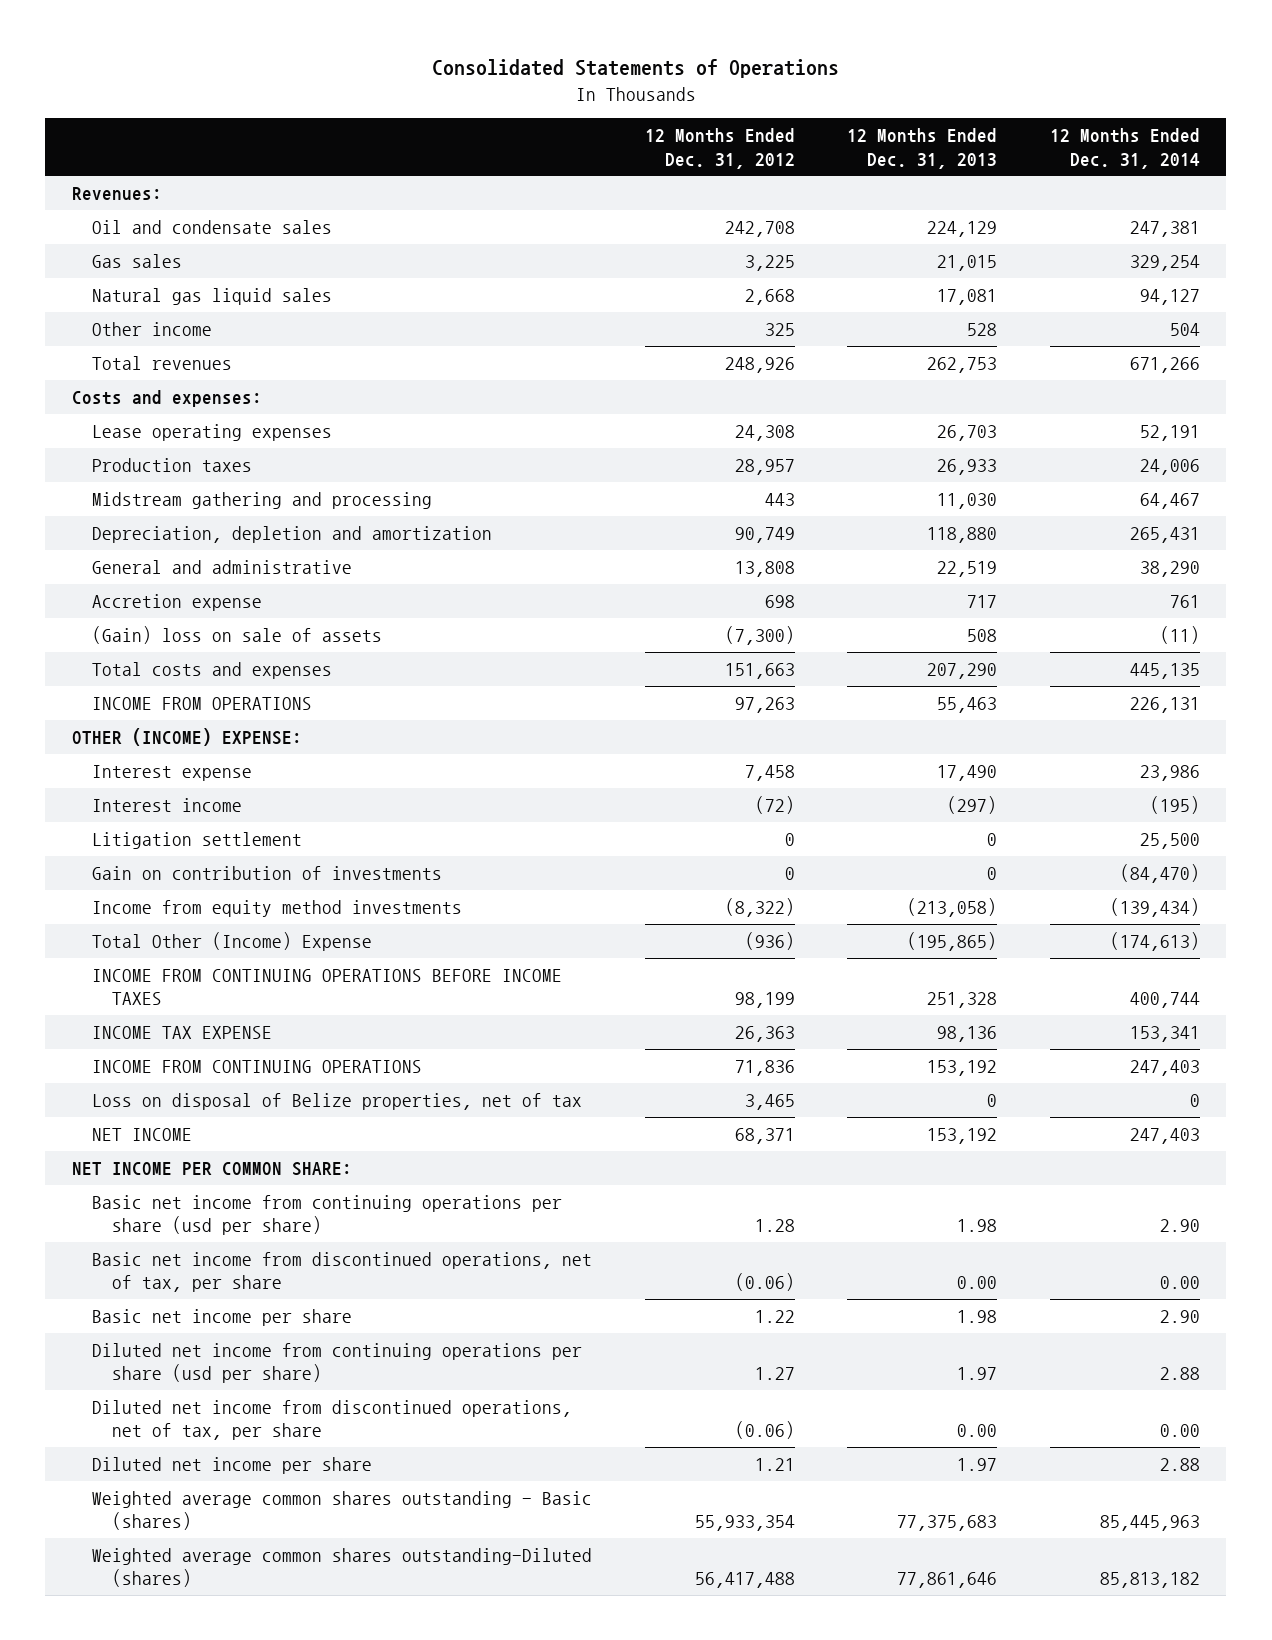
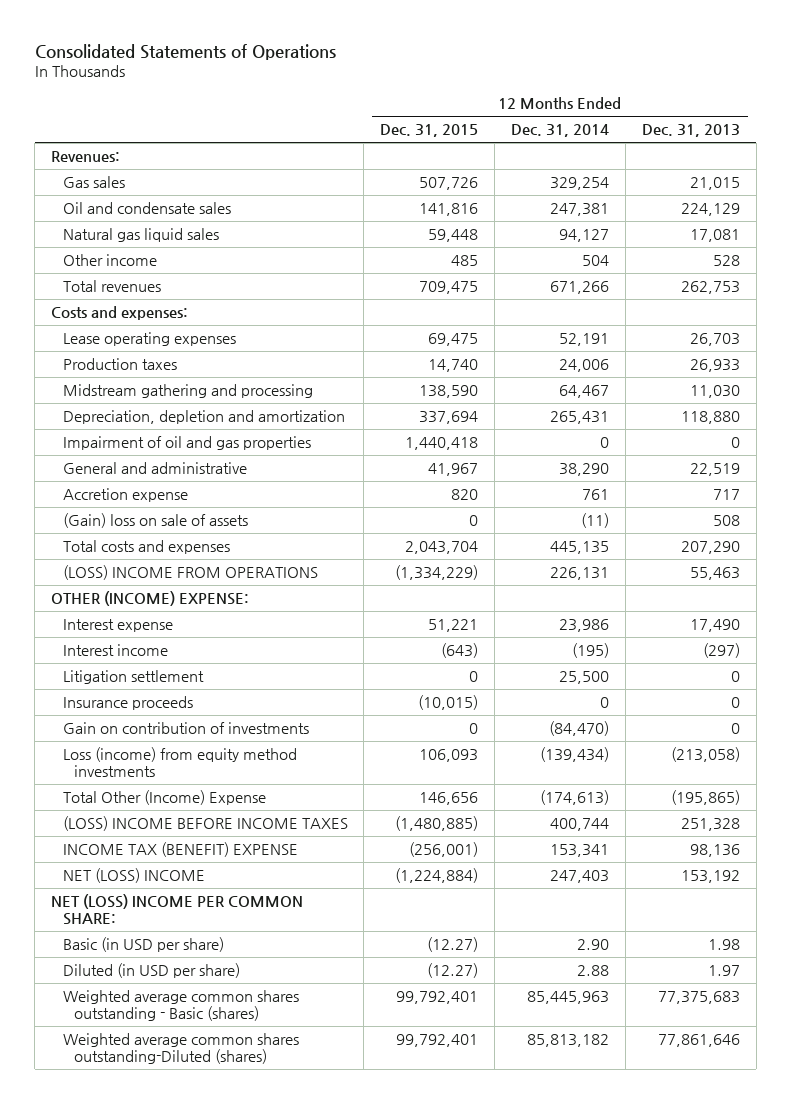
[644,127,795,169] 12 Months Ended Dec. 31, 2012 -> none
none -> [380,124,479,138] Dec. 31, 2015
[91,219,332,234] Oil and condensate sales -> [62,201,231,214] Oil and condensate sales
none -> [62,435,311,450] Impairment of oil and gas properties
[91,696,312,710] INCOME FROM OPERATIONS -> [62,564,318,580] (LOSS) INCOME FROM OPERATIONS
none -> [62,695,193,710] Insurance proceeds
[91,899,462,917] Income from equity method investments -> [62,746,297,778] Loss (income) from equity method investments
[91,1059,422,1073] INCOME FROM CONTINUING OPERATIONS -> none
[91,1092,582,1110] Loss on disposal of Belize properties, net of tax -> none
[91,1194,562,1236] Basic net income from continuing operations per share (usd per share) -> none
[91,1251,592,1293] Basic net income from discontinued operations, net of tax, per share -> none
[91,1342,582,1384] Diluted net income from continuing operations per share (usd per share) -> none
[91,1399,572,1441] Diluted net income from discontinued operations, net of tax, per share -> none
[91,968,562,1006] INCOME FROM CONTINUING OPERATIONS BEFORE INCOME TAXES -> [62,815,348,831] (LOSS) INCOME BEFORE INCOME TAXES
[91,1025,272,1039] INCOME TAX EXPENSE -> [62,841,298,857] INCOME TAX (BENEFIT) EXPENSE
[91,1127,192,1141] NET INCOME -> [62,867,205,883] NET (LOSS) INCOME
[71,1161,352,1176] NET INCOME PER COMMON SHARE: -> [51,893,304,926] NET (LOSS) INCOME PER COMMON SHARE:
[91,1308,352,1326] Basic net income per share -> [62,936,224,952] Basic (in USD per share)
[91,1456,372,1474] Diluted net income per share -> [62,962,240,978] Diluted (in USD per share)

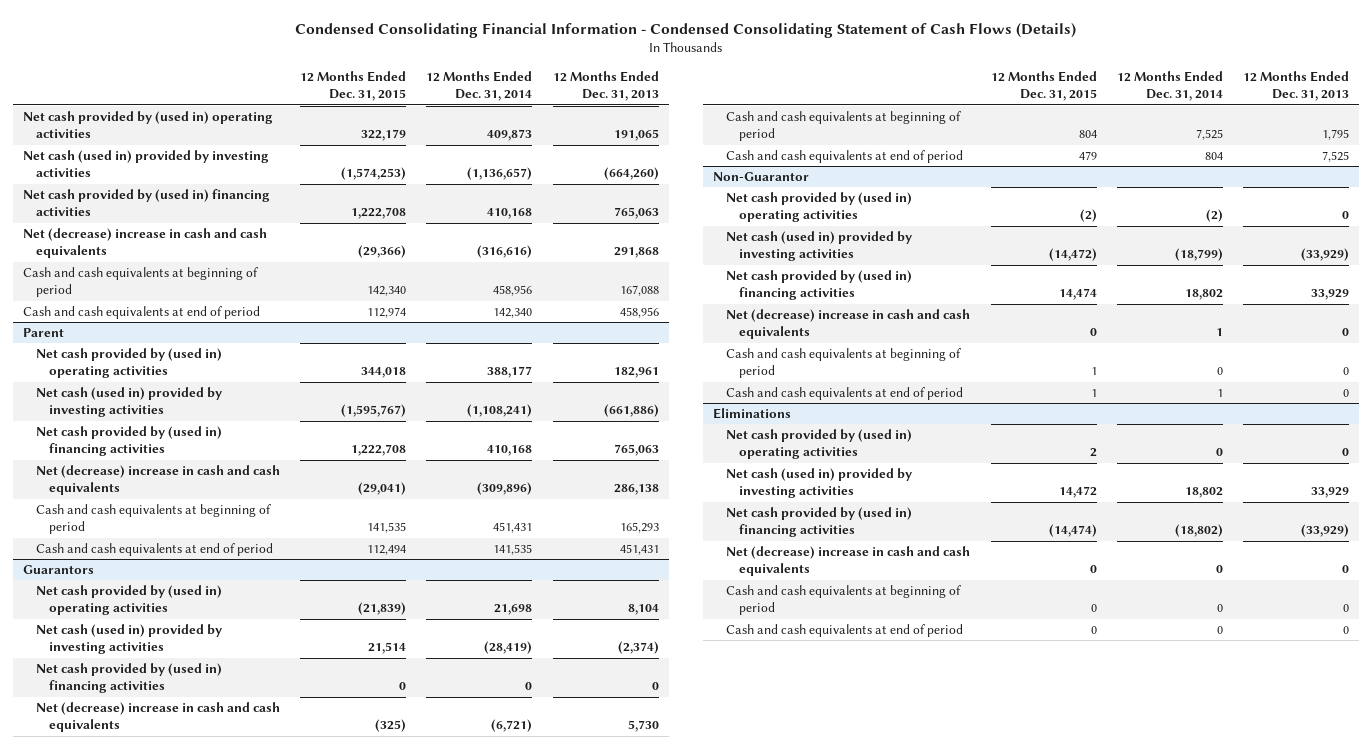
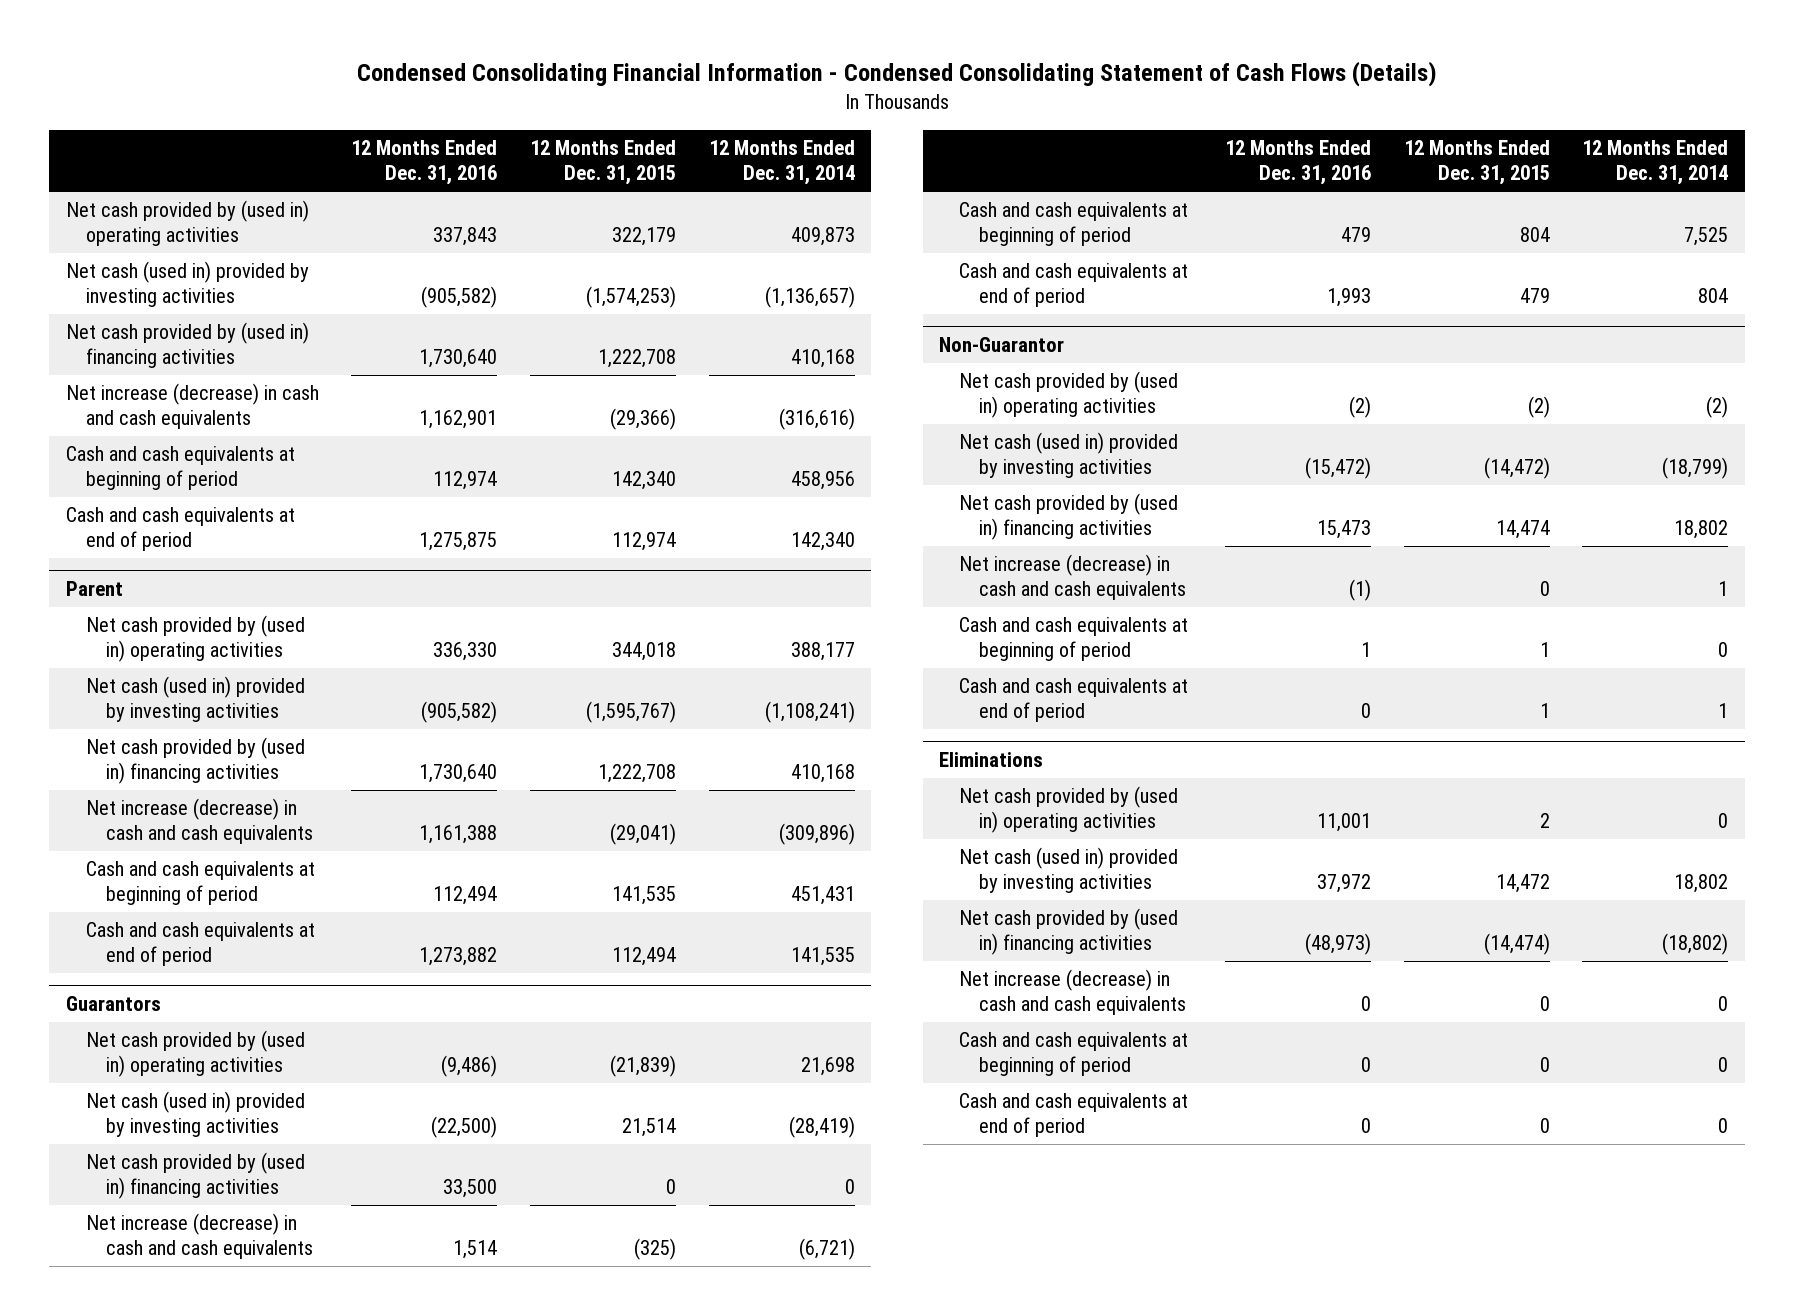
[552,70,659,102] 12 Months Ended Dec. 31, 2013 -> none
none -> [351,140,498,186] 12 Months Ended Dec. 31, 2016
[22,228,267,259] Net (decrease) increase in cash and cash equivalents -> [65,383,319,430] Net increase (decrease) in cash and cash equivalents
[35,465,280,496] Net (decrease) increase in cash and cash equivalents -> [85,798,313,845] Net increase (decrease) in cash and cash equivalents
[35,702,280,733] Net (decrease) increase in cash and cash equivalents -> [85,1213,313,1260] Net increase (decrease) in cash and cash equivalents
[726,309,971,340] Net (decrease) increase in cash and cash equivalents -> [959,554,1187,601] Net increase (decrease) in cash and cash equivalents
[726,546,971,577] Net (decrease) increase in cash and cash equivalents -> [959,969,1187,1016] Net increase (decrease) in cash and cash equivalents

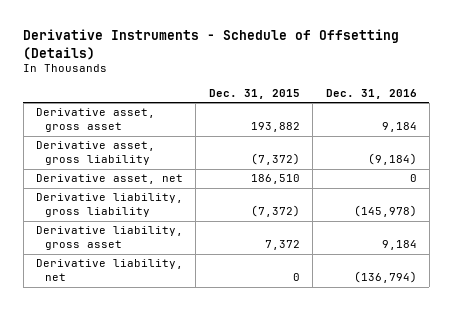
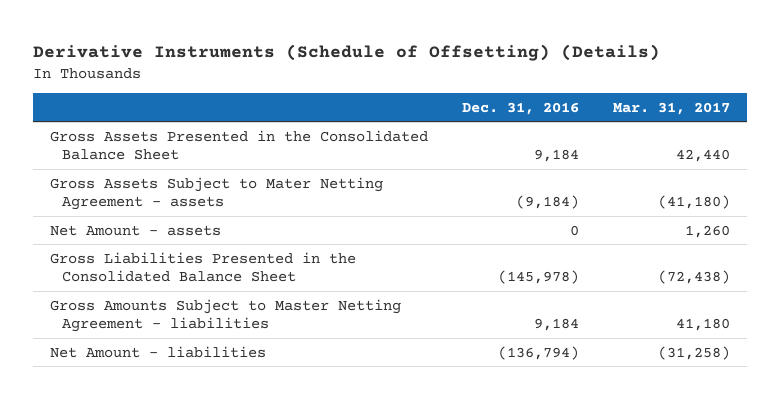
[23,29,400,60] Derivative Instruments - Schedule of Offsetting (Details) -> [32,43,660,61] Derivative Instruments (Schedule of Offsetting) (Details)
[208,88,300,99] Dec. 31, 2015 -> none
none -> [613,101,731,115] Mar. 31, 2017
[36,108,156,133] Derivative asset, gross asset -> [49,129,428,161] Gross Assets Presented in the Consolidated Balance Sheet
[36,141,156,166] Derivative asset, gross liability -> [49,176,383,211] Gross Assets Subject to Mater Netting Agreement - assets
[36,174,184,185] Derivative asset, net -> [49,224,221,236] Net Amount - assets
[36,193,184,218] Derivative liability, gross liability -> [49,251,356,283] Gross Liabilities Presented in the Consolidated Balance Sheet
[36,226,184,251] Derivative liability, gross asset -> [49,298,401,333] Gross Amounts Subject to Master Netting Agreement - liabilities
[36,259,184,282] Derivative liability, net -> [49,345,266,358] Net Amount - liabilities

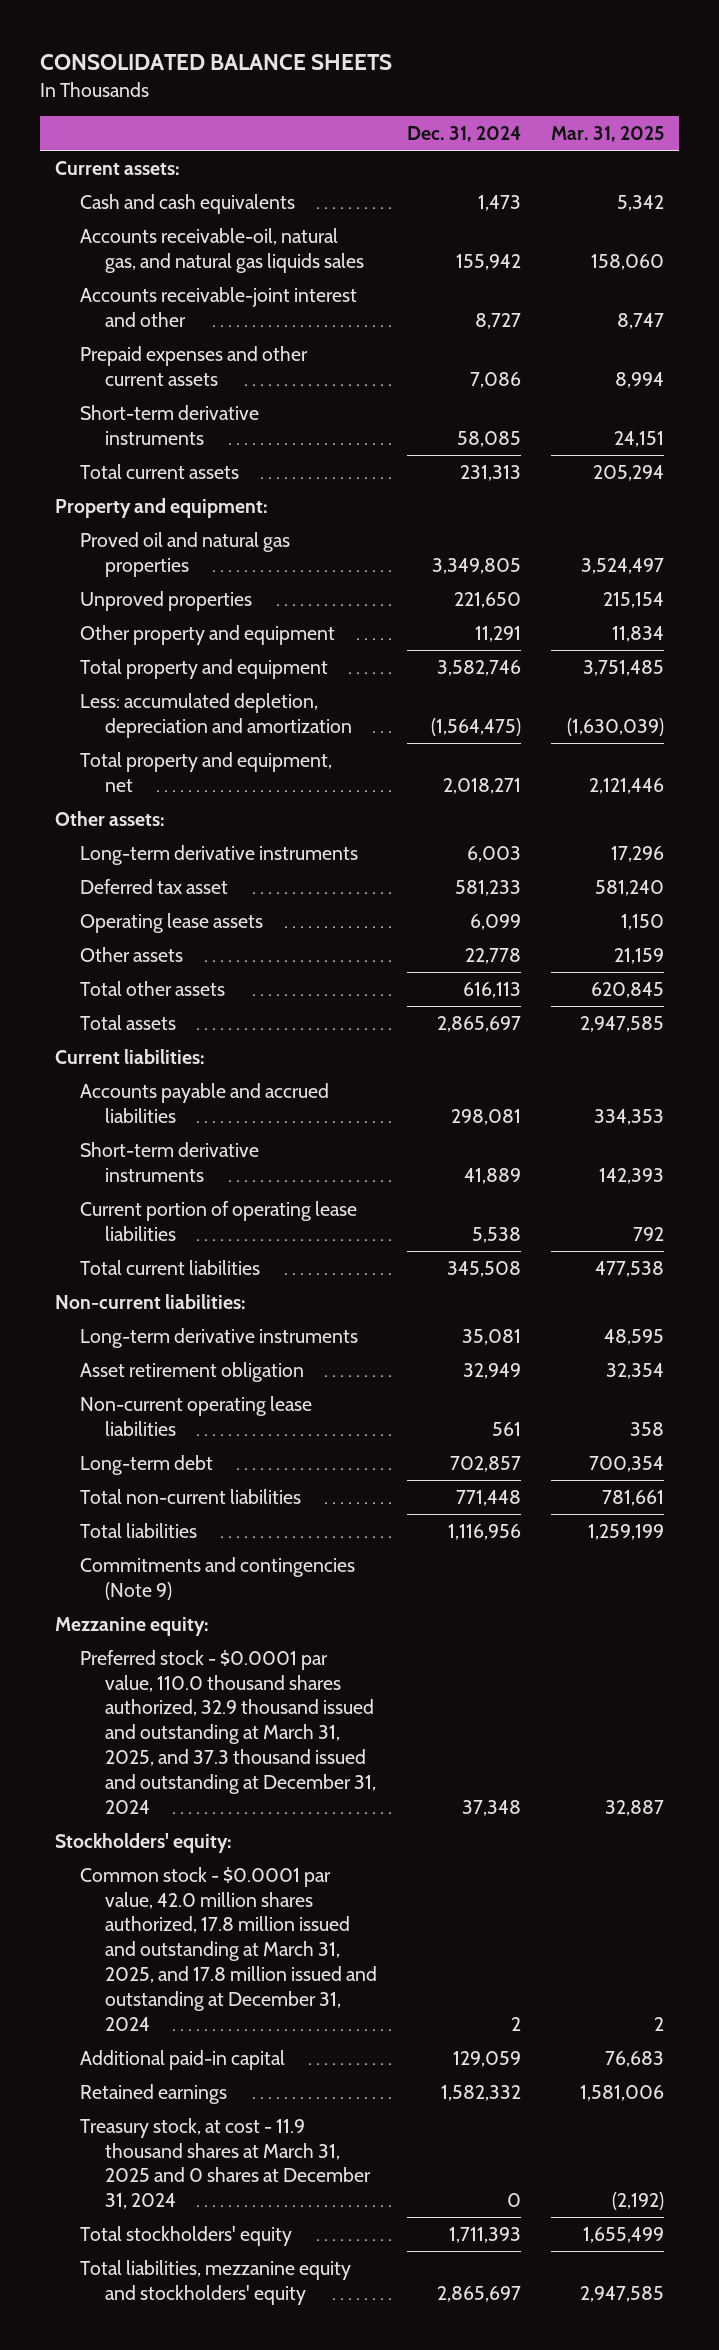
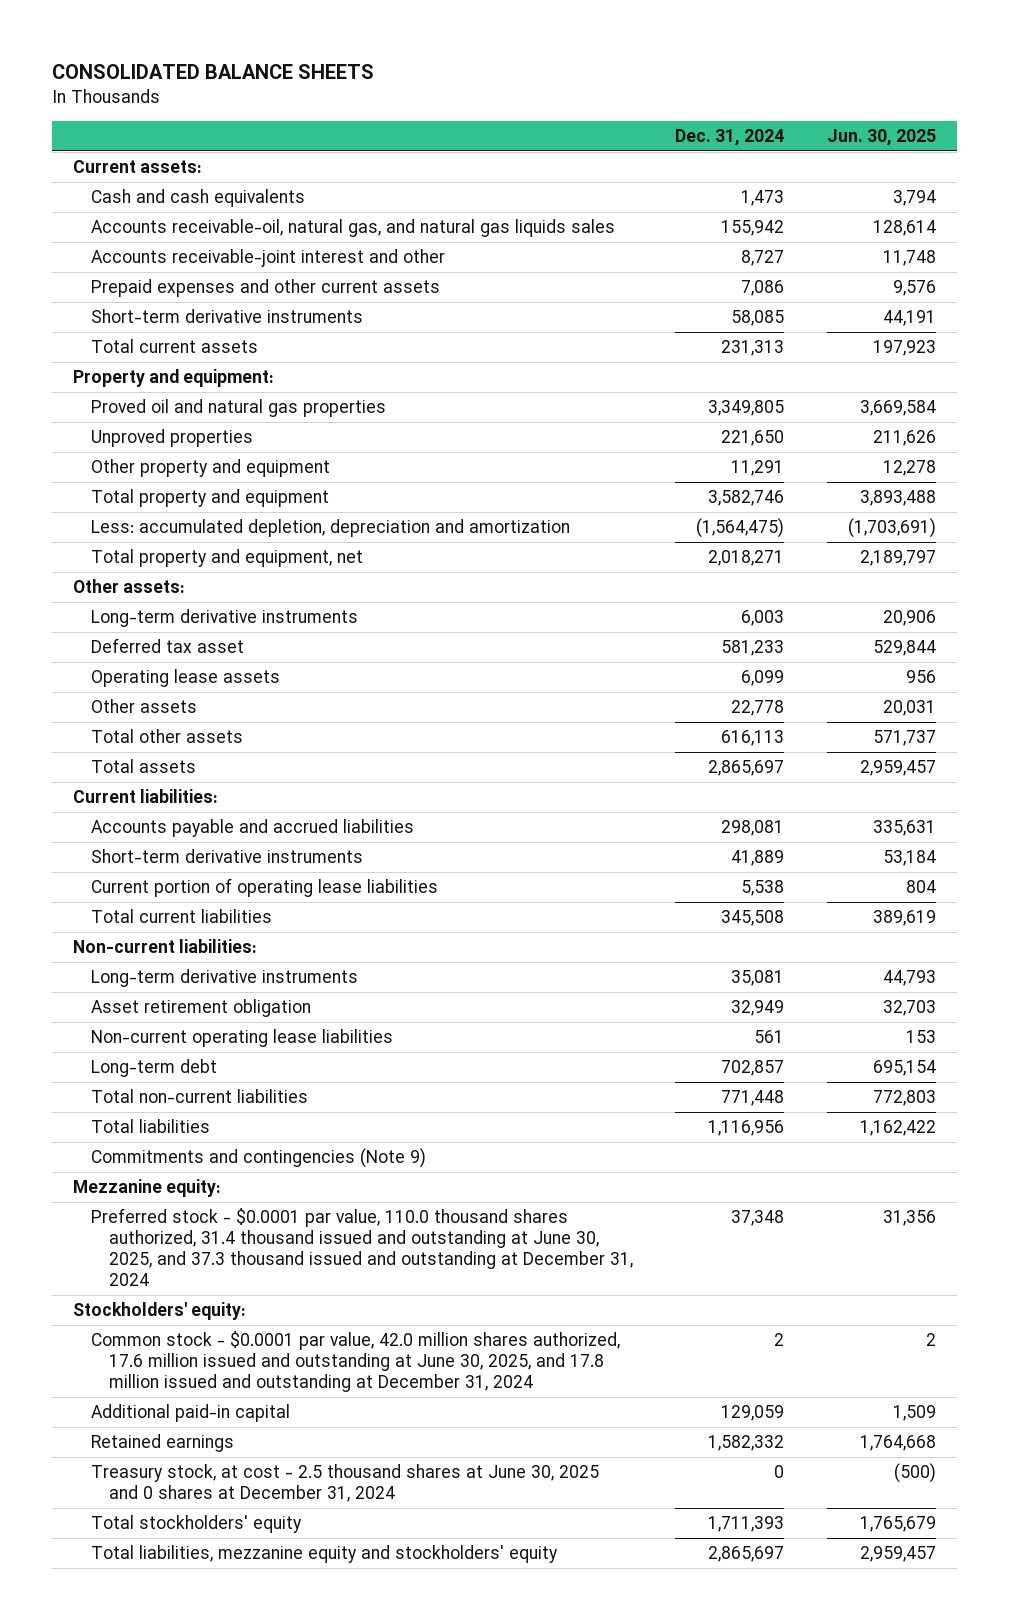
[550,125,664,142] Mar. 31, 2025 -> none
none -> [826,129,936,147] Jun. 30, 2025
[80,1649,377,1814] Preferred stock - $0.0001 par value, 110.0 thousand shares authorized, 32.9 thousand issued and outstanding at March 31, 2025, and 37.3 thousand issued and outstanding at December 31, 2024 -> [91,1208,633,1286] Preferred stock - $0.0001 par value, 110.0 thousand shares authorized, 31.4 thousand issued and outstanding at June 30, 2025, and 37.3 thousand issued and outstanding at December 31, 2024
[80,1866,378,2031] Common stock - $0.0001 par value, 42.0 million shares authorized, 17.8 million issued and outstanding at March 31, 2025, and 17.8 million issued and outstanding at December 31, 2024 -> [91,1331,621,1393] Common stock - $0.0001 par value, 42.0 million shares authorized, 17.6 million issued and outstanding at June 30, 2025, and 17.8 million issued and outstanding at December 31, 2024
[80,2117,372,2210] Treasury stock, at cost - 11.9 thousand shares at March 31, 2025 and 0 shares at December 31, 2024 -> [91,1464,600,1503] Treasury stock, at cost - 2.5 thousand shares at June 30, 2025 and 0 shares at December 31, 2024

